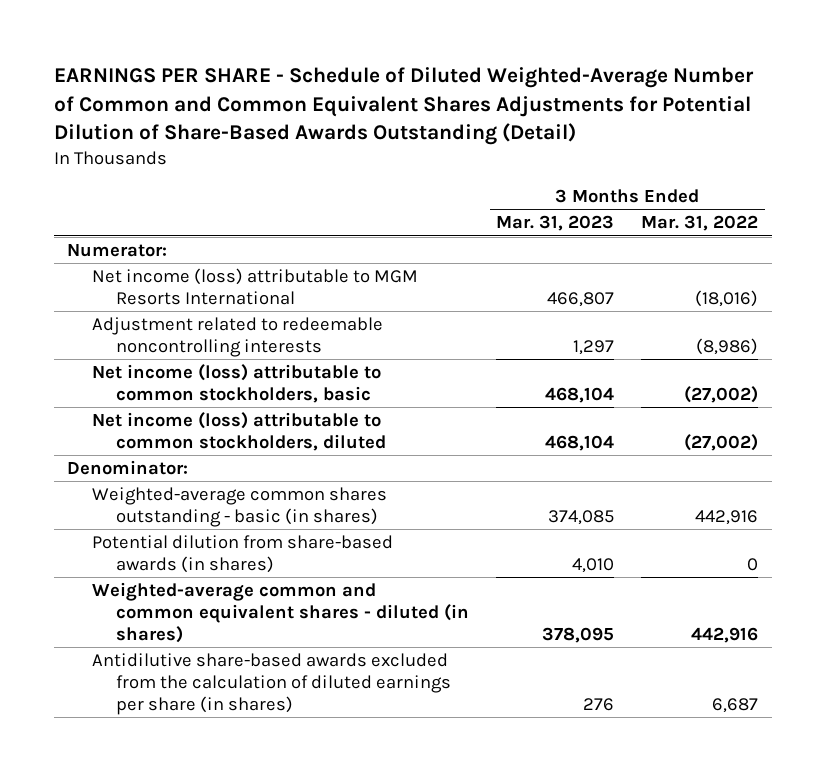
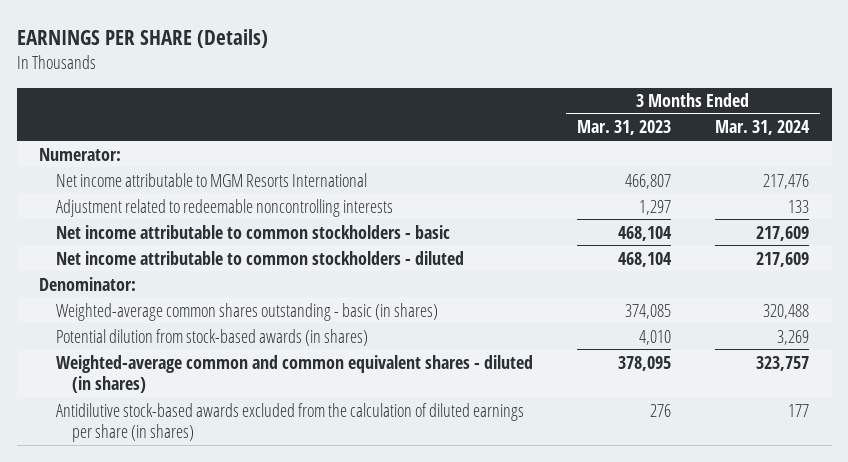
[53,67,754,146] EARNINGS PER SHARE - Schedule of Diluted Weighted-Average Number of Common and Common Equivalent Shares Adjustments for Potential Dilution of Share-Based Awards Outstanding (Detail) -> [16,28,268,48] EARNINGS PER SHARE (Details)
[641,215,759,232] Mar. 31, 2022 -> none
none -> [715,120,811,136] Mar. 31, 2024
[91,268,418,305] Net income (loss) attributable to MGM Resorts International -> [55,172,367,187] Net income attributable to MGM Resorts International
[91,364,381,403] Net income (loss) attributable to common stockholders, basic -> [55,224,450,239] Net income attributable to common stockholders - basic
[91,412,387,451] Net income (loss) attributable to common stockholders, diluted -> [55,250,464,265] Net income attributable to common stockholders - diluted
[91,535,393,573] Potential dilution from share-based awards (in shares) -> [55,328,368,346] Potential dilution from stock-based awards (in shares)
[91,653,452,715] Antidilutive share-based awards excluded from the calculation of diluted earnings per share (in shares) -> [55,402,524,442] Antidilutive stock-based awards excluded from the calculation of diluted earnings per share (in shares)

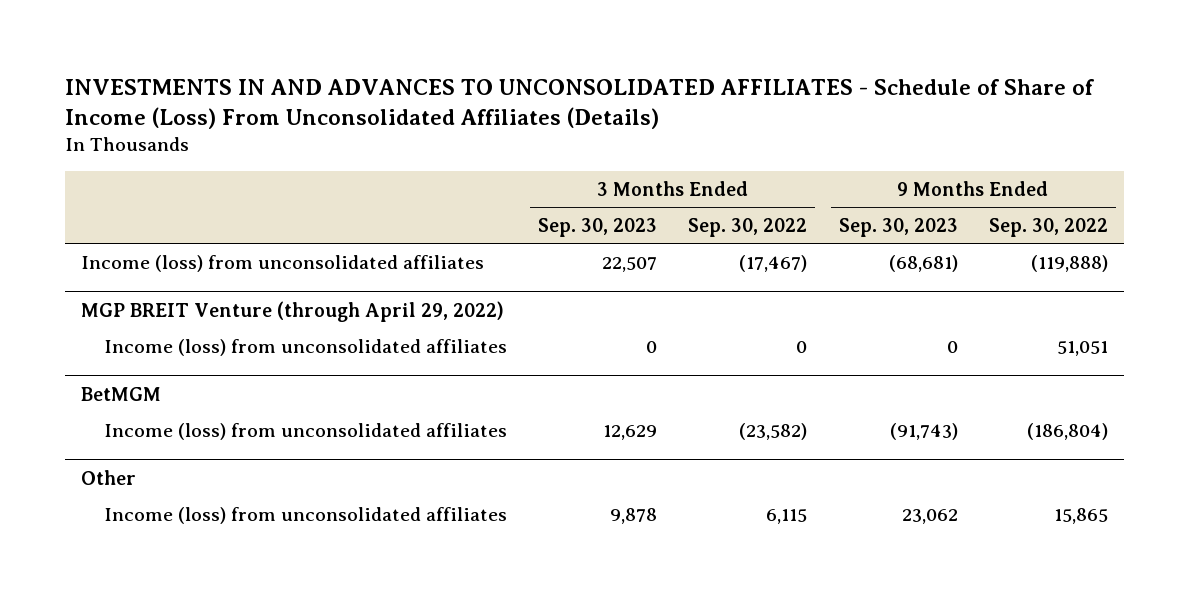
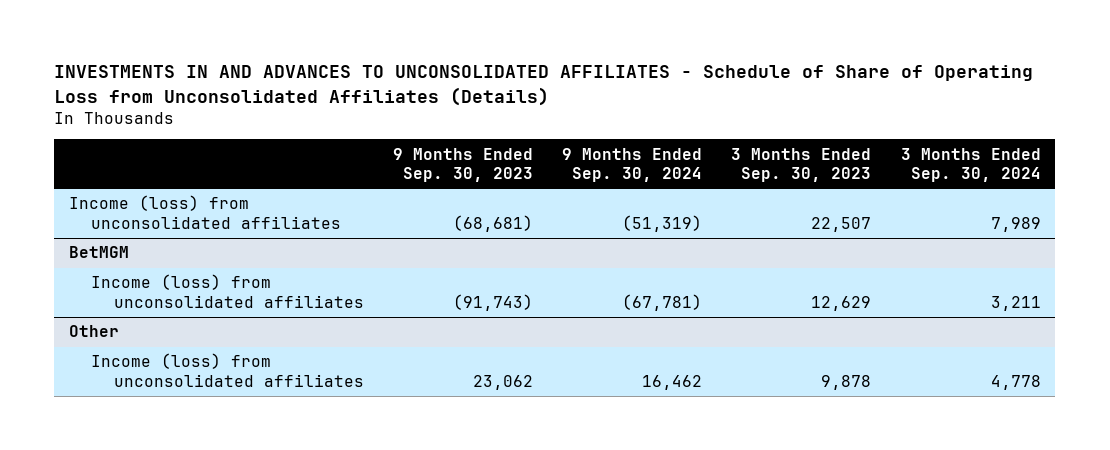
[64,79,1094,130] INVESTMENTS IN AND ADVANCES TO UNCONSOLIDATED AFFILIATES - Schedule of Share of Income (Loss) From Unconsolidated Affiliates (Details) -> [54,65,1034,106] INVESTMENTS IN AND ADVANCES TO UNCONSOLIDATED AFFILIATES - Schedule of Share of Operating Loss from Unconsolidated Affiliates (Details)
[688,217,808,237] Sep. 30, 2022 -> none
[988,217,1108,237] Sep. 30, 2022 -> none
none -> [562,147,703,183] 9 Months Ended Sep. 30, 2024
none -> [900,147,1041,183] 3 Months Ended Sep. 30, 2024
[80,300,504,322] MGP BREIT Venture (through April 29, 2022) -> none
[103,338,507,356] Income (loss) from unconsolidated affiliates -> none

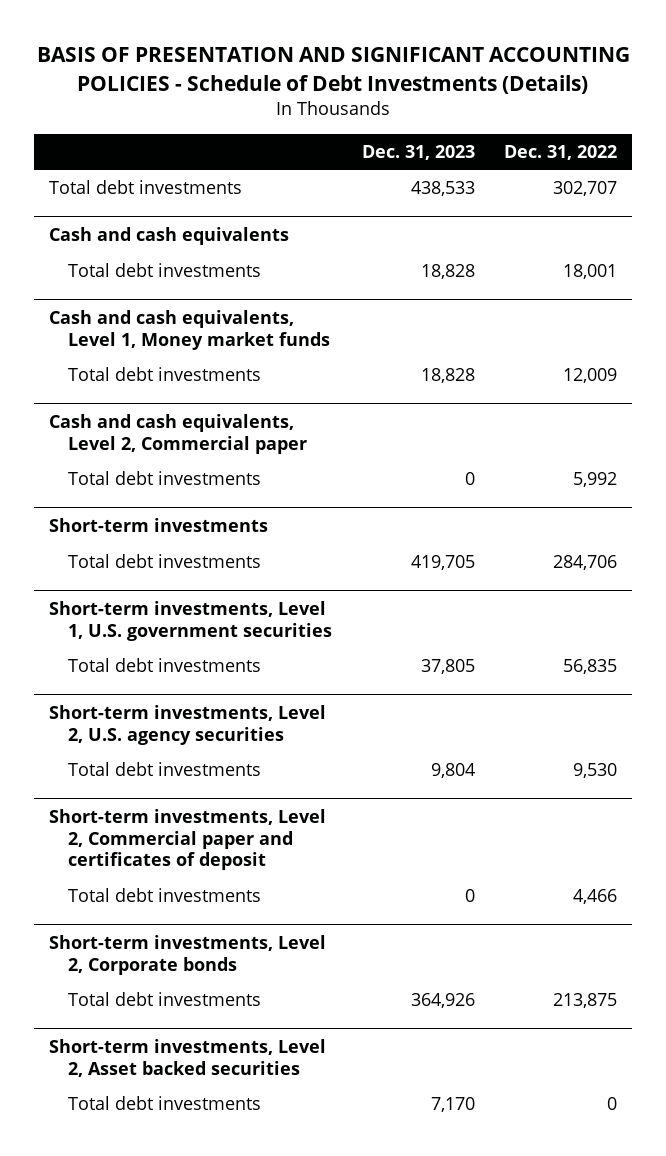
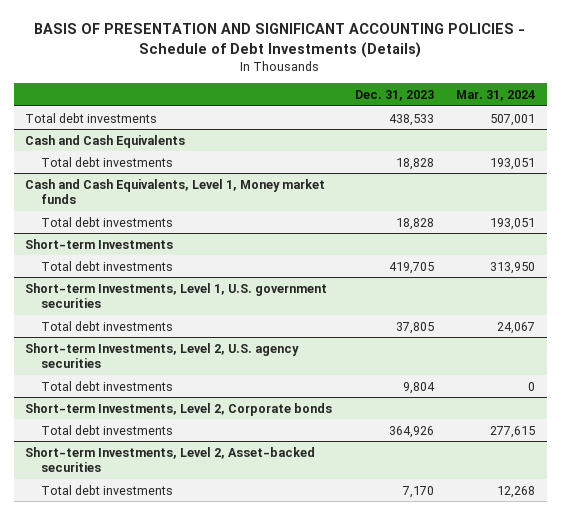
[504,144,618,160] Dec. 31, 2022 -> none
none -> [456,90,536,102] Mar. 31, 2024
[48,227,289,246] Cash and cash equivalents -> [25,134,186,148] Cash and Cash Equivalents
[48,310,331,350] Cash and cash equivalents, Level 1, Money market funds -> [25,178,326,205] Cash and Cash Equivalents, Level 1, Money market funds
[48,414,308,454] Cash and cash equivalents, Level 2, Commercial paper -> none
[68,471,262,486] Total debt investments -> none
[48,518,268,533] Short-term investments -> [25,238,174,249] Short-term Investments
[48,601,333,641] Short-term investments, Level 1, U.S. government securities -> [25,282,328,309] Short-term Investments, Level 1, U.S. government securities
[48,705,326,745] Short-term investments, Level 2, U.S. agency securities -> [25,342,300,369] Short-term Investments, Level 2, U.S. agency securities
[48,809,326,871] Short-term investments, Level 2, Commercial paper and certificates of deposit -> none
[68,888,262,903] Total debt investments -> none
[48,935,326,975] Short-term investments, Level 2, Corporate bonds -> [25,402,333,416] Short-term Investments, Level 2, Corporate bonds
[48,1039,326,1077] Short-term investments, Level 2, Asset backed securities -> [25,446,316,473] Short-term Investments, Level 2, Asset-backed securities

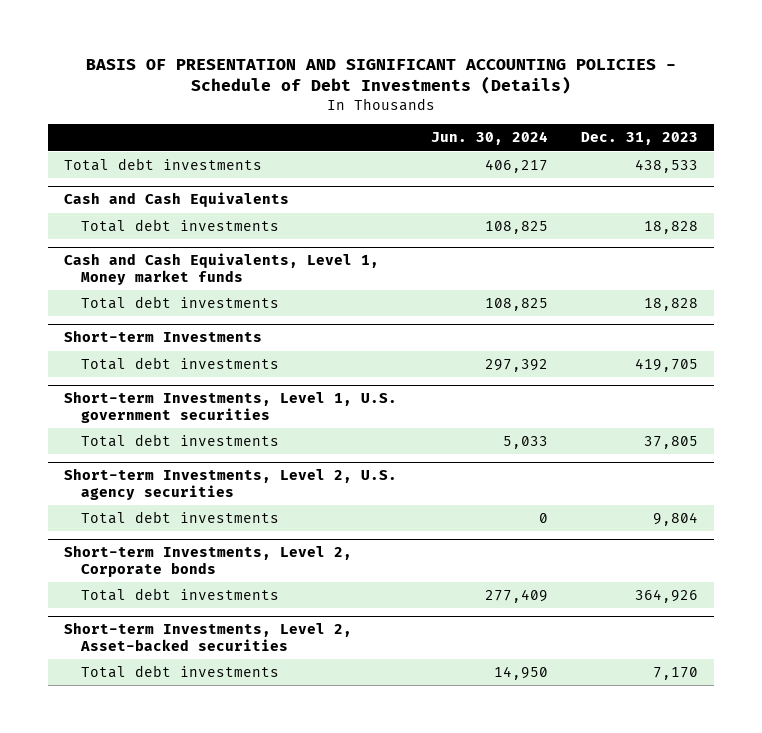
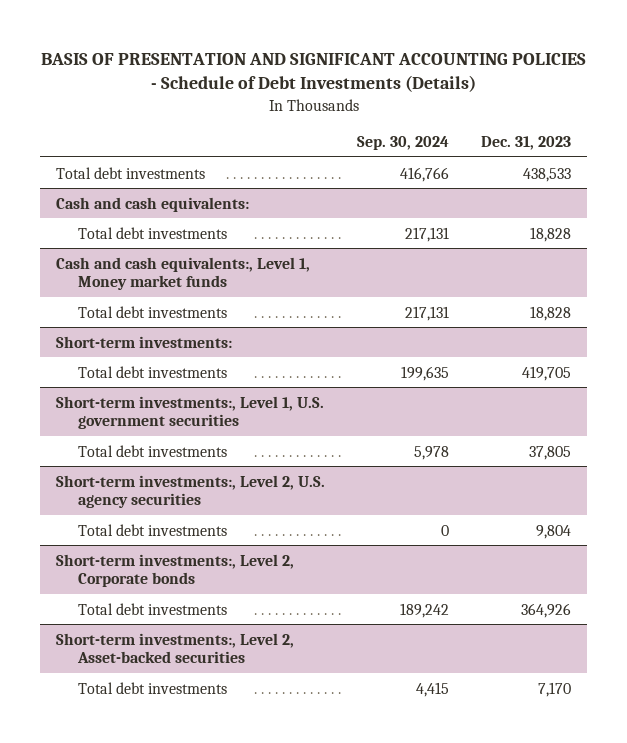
[430,131,548,146] Jun. 30, 2024 -> none
none -> [357,136,450,151] Sep. 30, 2024
[64,192,290,208] Cash and Cash Equivalents -> [56,196,250,212] Cash and cash equivalents:
[64,253,380,286] Cash and Cash Equivalents, Level 1, Money market funds -> [56,256,311,291] Cash and cash equivalents:, Level 1, Money market funds
[64,330,263,343] Short-term Investments -> [56,335,233,348] Short-term investments:
[64,391,398,424] Short-term Investments, Level 1, U.S. government securities -> [56,395,325,430] Short-term investments:, Level 1, U.S. government securities
[64,468,398,501] Short-term Investments, Level 2, U.S. agency securities -> [56,474,326,509] Short-term investments:, Level 2, U.S. agency securities
[64,545,353,578] Short-term Investments, Level 2, Corporate bonds -> [56,553,295,588] Short-term investments:, Level 2, Corporate bonds
[64,622,353,652] Short-term Investments, Level 2, Asset-backed securities -> [56,632,295,664] Short-term investments:, Level 2, Asset-backed securities

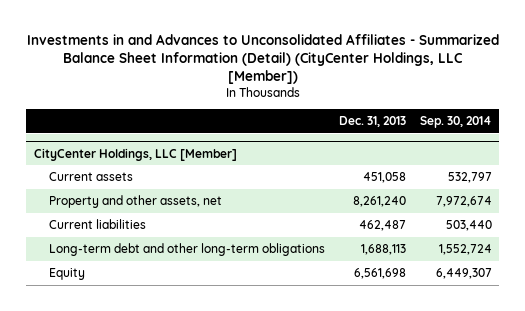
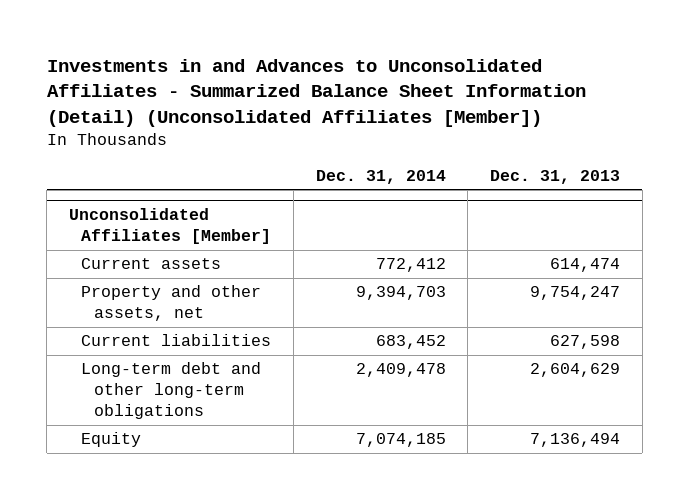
[26,33,499,85] Investments in and Advances to Unconsolidated Affiliates - Summarized Balance Sheet Information (Detail) (CityCenter Holdings, LLC [Member]) -> [46,58,586,127] Investments in and Advances to Unconsolidated Affiliates - Summarized Balance Sheet Information (Detail) (Unconsolidated Affiliates [Member])
[419,116,492,129] Sep. 30, 2014 -> none
none -> [315,169,446,184] Dec. 31, 2014
[33,147,237,161] CityCenter Holdings, LLC [Member] -> none
none -> [68,207,272,244] Unconsolidated Affiliates [Member]
[362,172,406,184] 451,058 -> [549,258,620,273] 614,474
[352,196,406,208] 8,261,240 -> [529,286,620,301] 9,754,247
[358,220,406,232] 462,487 -> [549,335,620,350] 627,598
[360,244,406,256] 1,688,113 -> [529,363,620,378] 2,604,629
[353,268,406,280] 6,561,698 -> [529,433,620,448] 7,136,494

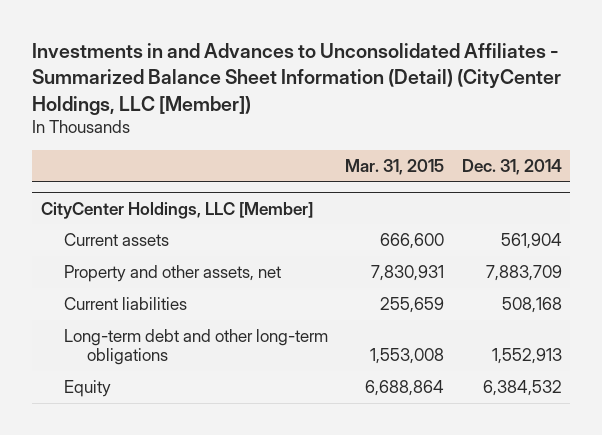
[46,58,586,127] Investments in and Advances to Unconsolidated Affiliates - Summarized Balance Sheet Information (Detail) (Unconsolidated Affiliates [Member]) -> [31,43,561,115] Investments in and Advances to Unconsolidated Affiliates - Summarized Balance Sheet Information (Detail) (CityCenter Holdings, LLC [Member])
[489,169,620,184] Dec. 31, 2013 -> none
none -> [345,159,445,176] Mar. 31, 2015
[68,207,272,244] Unconsolidated Affiliates [Member] -> none
none -> [40,201,313,219] CityCenter Holdings, LLC [Member]
[375,258,446,273] 772,412 -> [500,232,562,249] 561,904
[355,286,446,301] 9,394,703 -> [485,264,562,281] 7,883,709
[375,335,446,350] 683,452 -> [501,296,562,313] 508,168
[355,363,446,378] 2,409,478 -> [491,348,562,365] 1,552,913
[355,433,446,448] 7,074,185 -> [482,379,562,396] 6,384,532

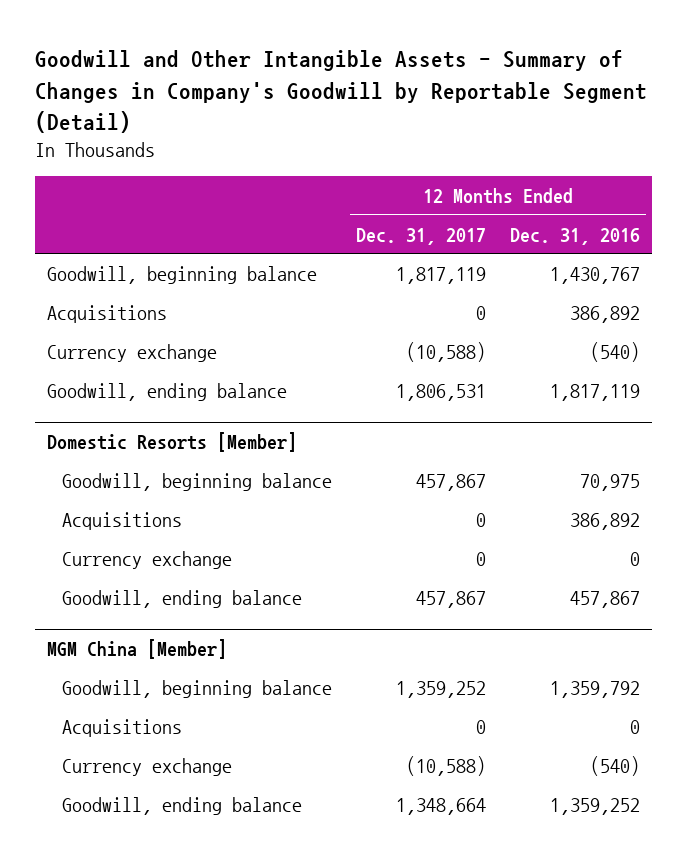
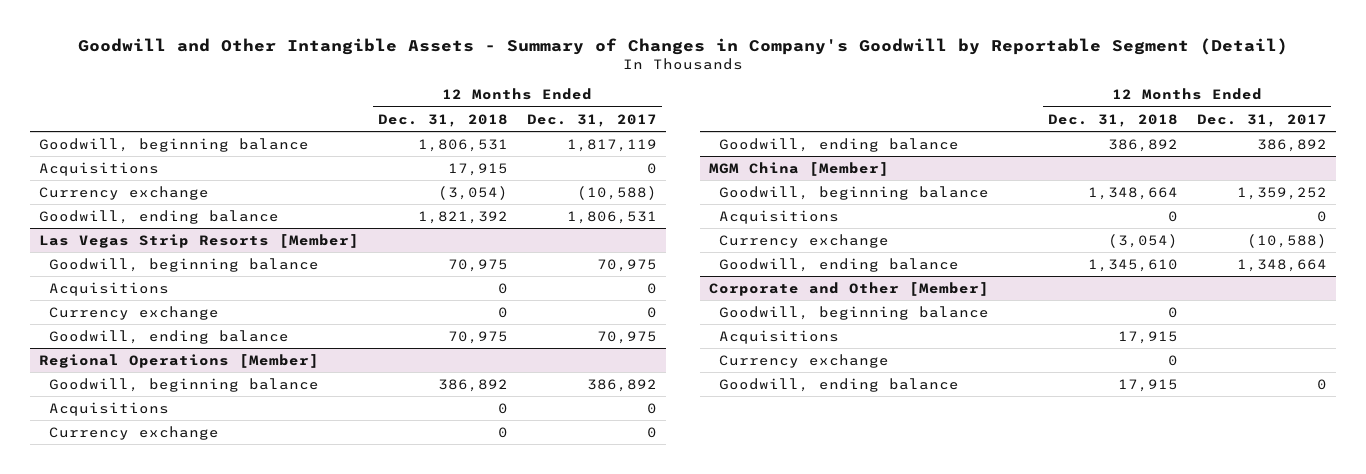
[509,227,640,245] Dec. 31, 2016 -> none
none -> [378,113,509,127] Dec. 31, 2018
[47,432,298,453] Domestic Resorts [Member] -> none
none -> [39,233,360,248] Las Vegas Strip Resorts [Member]
[415,473,486,491] 457,867 -> [596,258,657,272] 70,975
[415,590,486,608] 457,867 -> [596,330,657,344] 70,975
none -> [39,353,320,368] Regional Operations [Member]
none -> [49,377,320,392] Goodwill, beginning balance
none -> [49,401,170,416] Acquisitions
none -> [49,425,220,440] Currency exchange
none -> [719,137,960,152] Goodwill, ending balance
none -> [709,281,990,296] Corporate and Other [Member]
none -> [719,305,990,320] Goodwill, beginning balance
none -> [719,329,840,344] Acquisitions
none -> [719,353,890,368] Currency exchange
none -> [719,377,960,392] Goodwill, ending balance

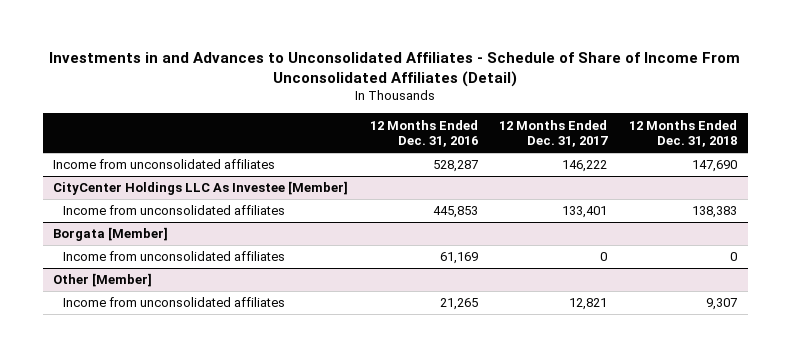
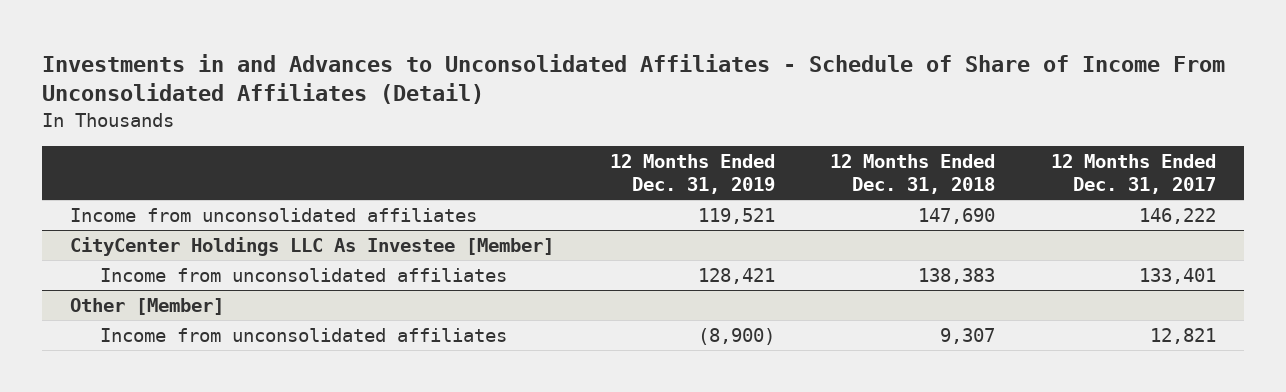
[369,119,478,148] 12 Months Ended Dec. 31, 2016 -> none
none -> [609,154,775,195] 12 Months Ended Dec. 31, 2019
[53,227,169,242] Borgata [Member] -> none
[62,251,285,262] Income from unconsolidated affiliates -> none

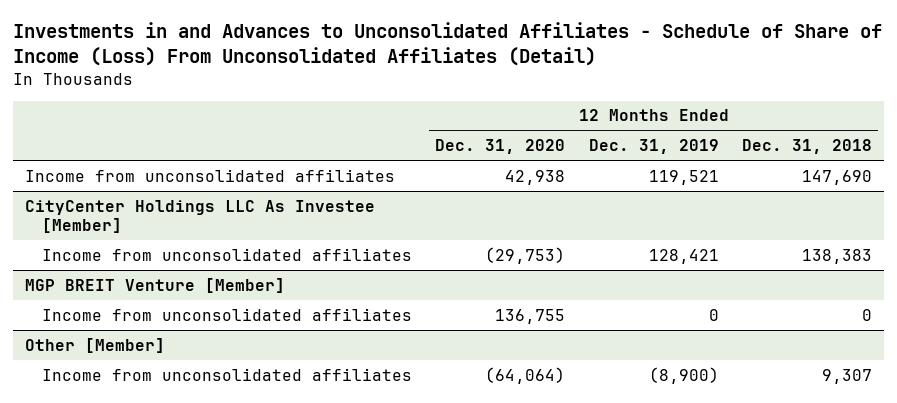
[42,53,1226,105] Investments in and Advances to Unconsolidated Affiliates - Schedule of Share of Income From Unconsolidated Affiliates (Detail) -> [13,22,883,66] Investments in and Advances to Unconsolidated Affiliates - Schedule of Share of Income (Loss) From Unconsolidated Affiliates (Detail)
[1051,154,1217,195] 12 Months Ended Dec. 31, 2017 -> none
none -> [435,139,566,155] Dec. 31, 2020
none -> [25,277,286,293] MGP BREIT Venture [Member]
none -> [41,307,412,321] Income from unconsolidated affiliates

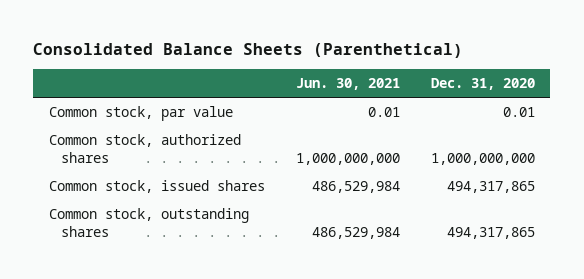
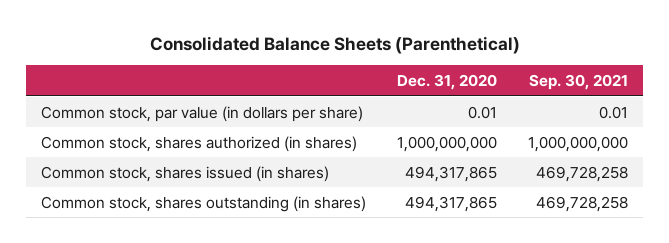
[295,78,400,91] Jun. 30, 2021 -> none
none -> [528,74,628,91] Sep. 30, 2021
[48,106,233,122] Common stock, par value -> [41,105,364,122] Common stock, par value (in dollars per share)
[48,134,241,163] Common stock, authorized shares -> [41,135,358,152] Common stock, shares authorized (in shares)
[48,180,265,194] Common stock, issued shares -> [41,165,330,182] Common stock, shares issued (in shares)
[48,208,249,237] Common stock, outstanding shares -> [41,195,367,212] Common stock, shares outstanding (in shares)

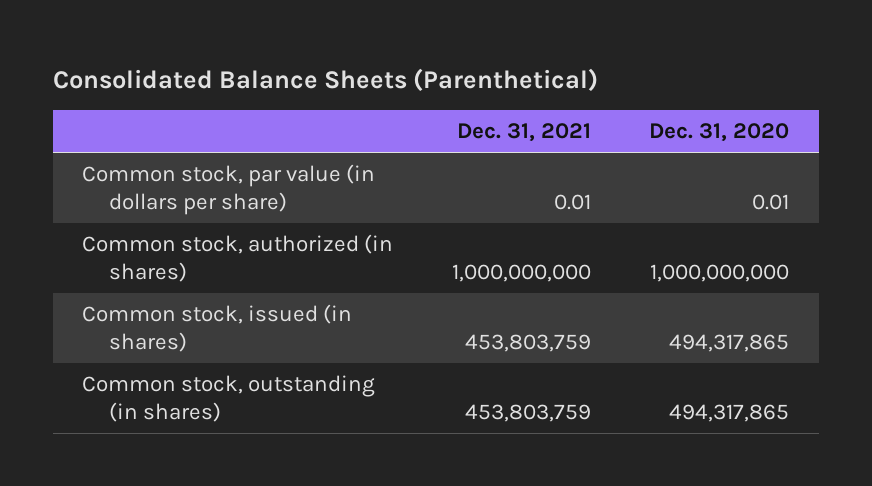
[528,74,628,91] Sep. 30, 2021 -> none
none -> [456,123,591,143] Dec. 31, 2021
[41,135,358,152] Common stock, shares authorized (in shares) -> [82,234,394,282] Common stock, authorized (in shares)
[41,165,330,182] Common stock, shares issued (in shares) -> [82,304,353,352] Common stock, issued (in shares)
[41,195,367,212] Common stock, shares outstanding (in shares) -> [82,375,376,422] Common stock, outstanding (in shares)

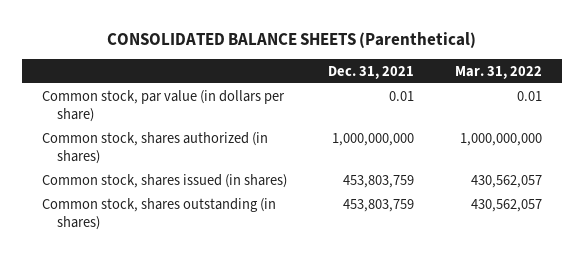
[53,67,599,92] Consolidated Balance Sheets (Parenthetical) -> [106,31,476,48] CONSOLIDATED BALANCE SHEETS (Parenthetical)
[649,123,790,143] Dec. 31, 2020 -> none
none -> [454,65,542,79] Mar. 31, 2022
[82,234,394,282] Common stock, authorized (in shares) -> [42,131,269,164] Common stock, shares authorized (in shares)
[82,304,353,352] Common stock, issued (in shares) -> [42,173,288,188] Common stock, shares issued (in shares)
[82,375,376,422] Common stock, outstanding (in shares) -> [42,197,277,230] Common stock, shares outstanding (in shares)

